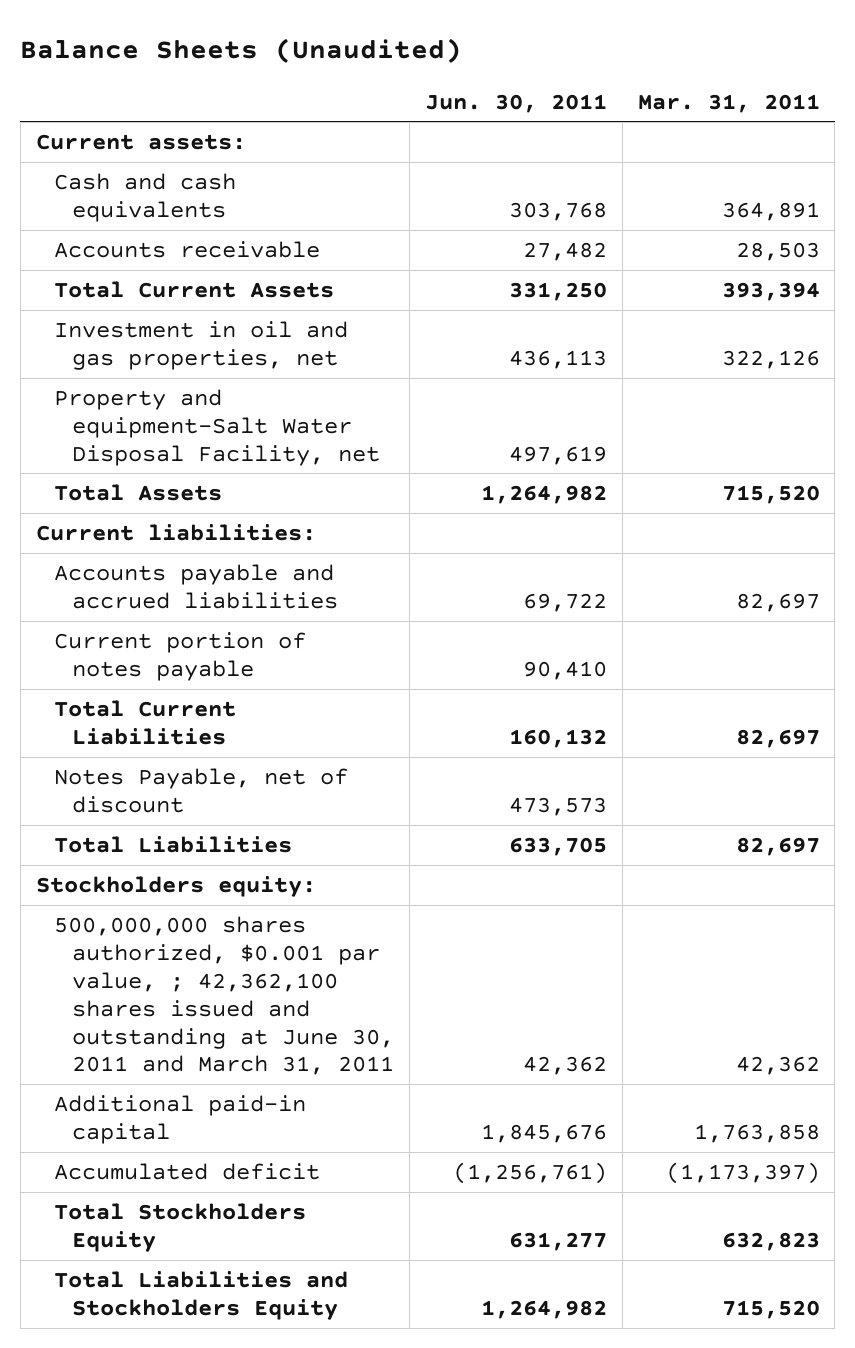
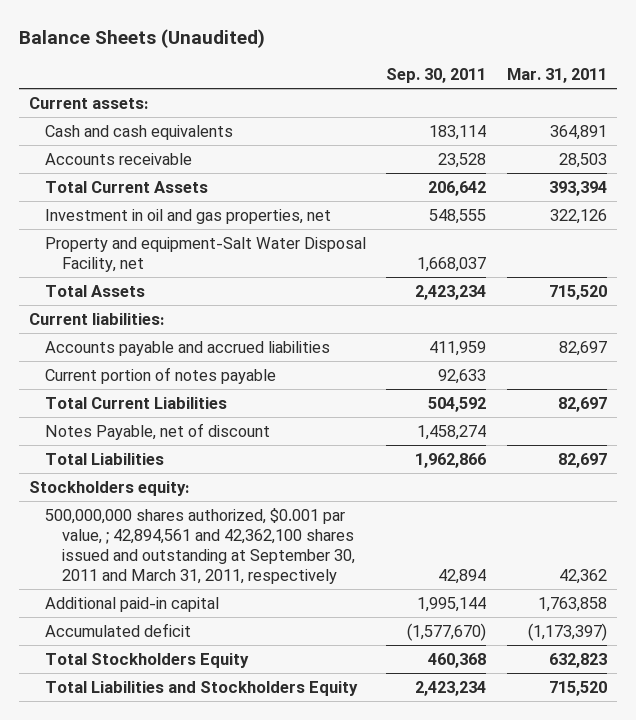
[424,93,607,113] Jun. 30, 2011 -> none
none -> [386,68,487,84] Sep. 30, 2011
[53,915,395,1076] 500,000,000 shares authorized, $0.001 par value, ; 42,362,100 shares issued and outstanding at June 30, 2011 and March 31, 2011 -> [45,507,355,585] 500,000,000 shares authorized, $0.001 par value, ; 42,894,561 and 42,362,100 shares issued and outstanding at September 30, 2011 and March 31, 2011, respectively

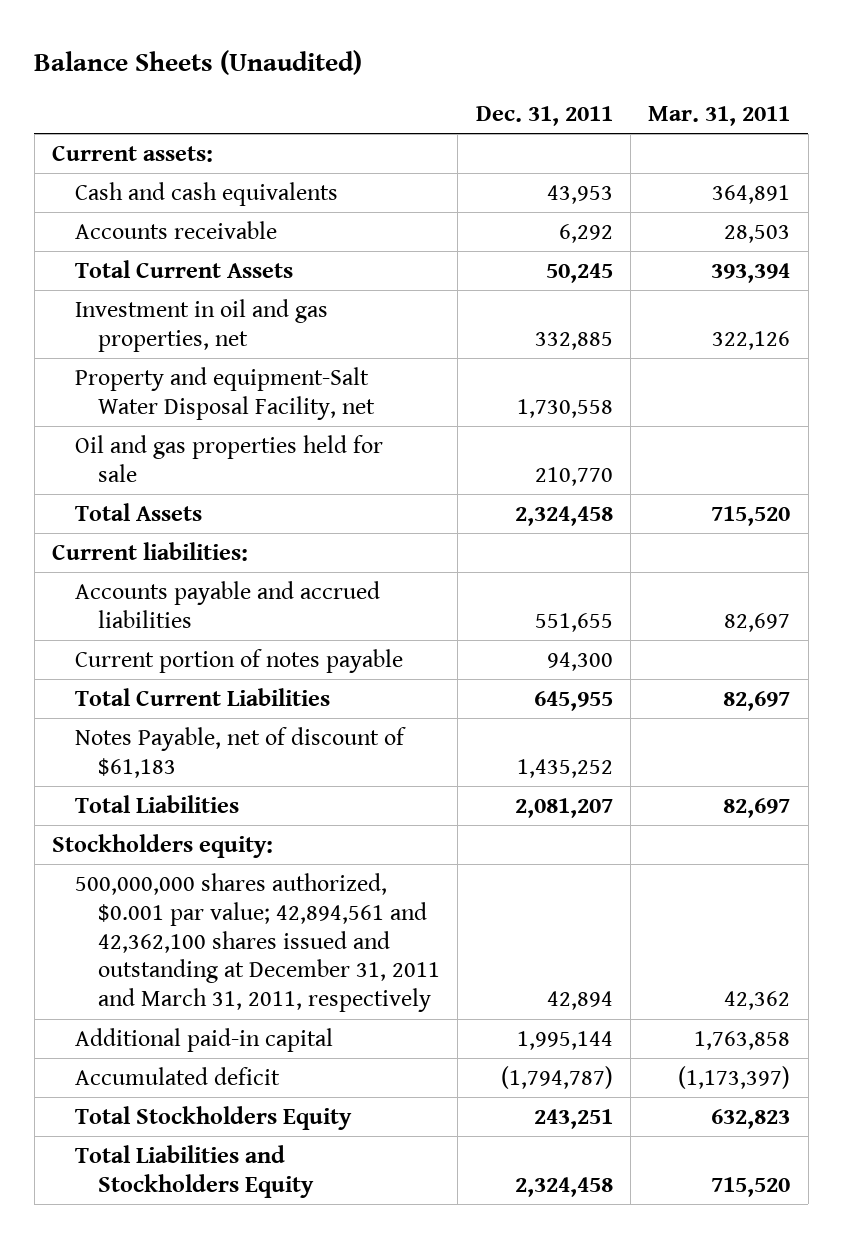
[386,68,487,84] Sep. 30, 2011 -> none
none -> [475,106,613,127] Dec. 31, 2011
none -> [74,434,383,482] Oil and gas properties held for sale
[45,422,271,440] Notes Payable, net of discount -> [74,726,406,778] Notes Payable, net of discount of $61,183
[45,507,355,585] 500,000,000 shares authorized, $0.001 par value, ; 42,894,561 and 42,362,100 shares issued and outstanding at September 30, 2011 and March 31, 2011, respectively -> [74,872,440,1013] 500,000,000 shares authorized, $0.001 par value; 42,894,561 and 42,362,100 shares issued and outstanding at December 31, 2011 and March 31, 2011, respectively

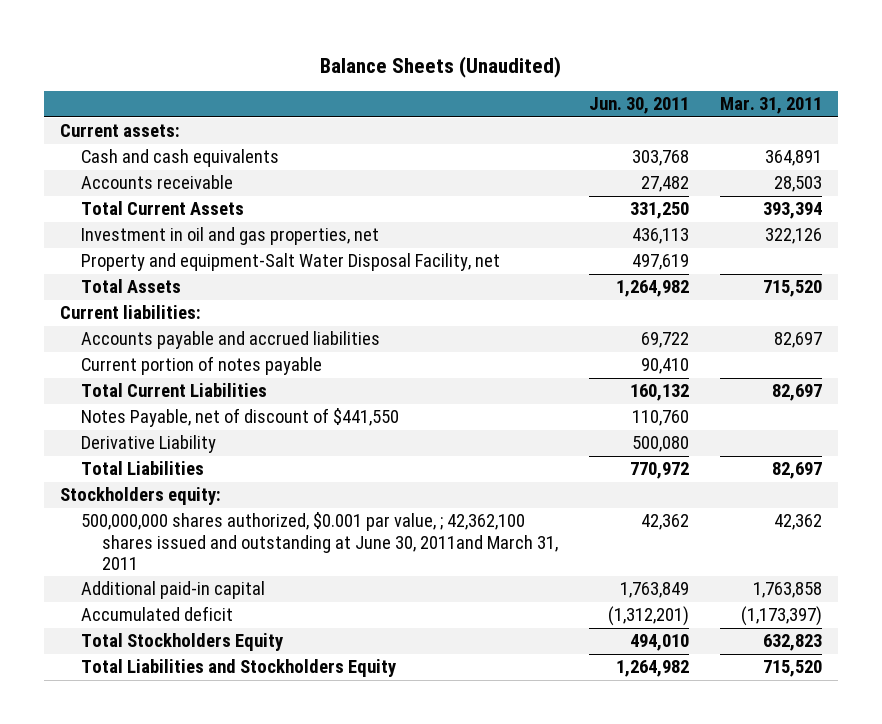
[475,106,613,127] Dec. 31, 2011 -> none
none -> [588,97,689,115] Jun. 30, 2011
[74,434,383,482] Oil and gas properties held for sale -> none
[74,726,406,778] Notes Payable, net of discount of $61,183 -> [80,408,399,428] Notes Payable, net of discount of $441,550
none -> [80,435,216,454] Derivative Liability
[74,872,440,1013] 500,000,000 shares authorized, $0.001 par value; 42,894,561 and 42,362,100 shares issued and outstanding at December 31, 2011 and March 31, 2011, respectively -> [80,512,558,570] 500,000,000 shares authorized, $0.001 par value, ; 42,362,100 shares issued and outstanding at June 30, 2011and March 31, 2011

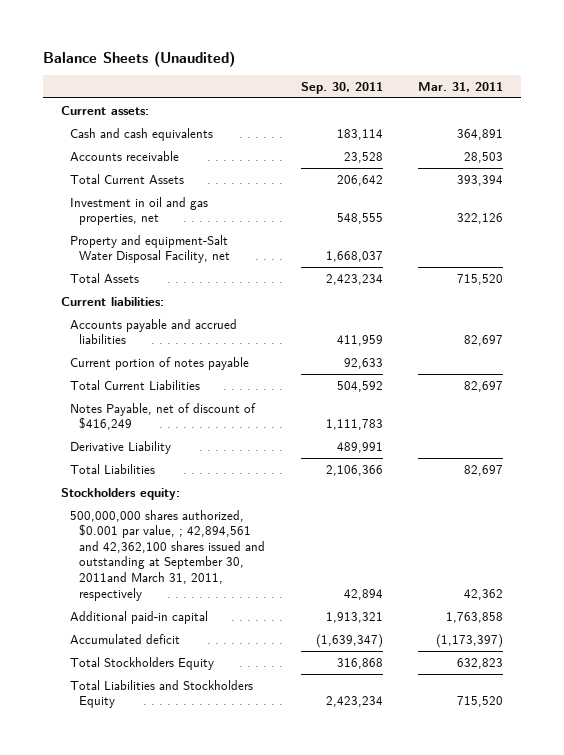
[588,97,689,115] Jun. 30, 2011 -> none
none -> [300,81,383,94] Sep. 30, 2011
[80,408,399,428] Notes Payable, net of discount of $441,550 -> [70,402,257,431] Notes Payable, net of discount of $416,249
[80,512,558,570] 500,000,000 shares authorized, $0.001 par value, ; 42,362,100 shares issued and outstanding at June 30, 2011and March 31, 2011 -> [70,509,266,601] 500,000,000 shares authorized, $0.001 par value, ; 42,894,561 and 42,362,100 shares issued and outstanding at September 30, 2011and March 31, 2011, respectively

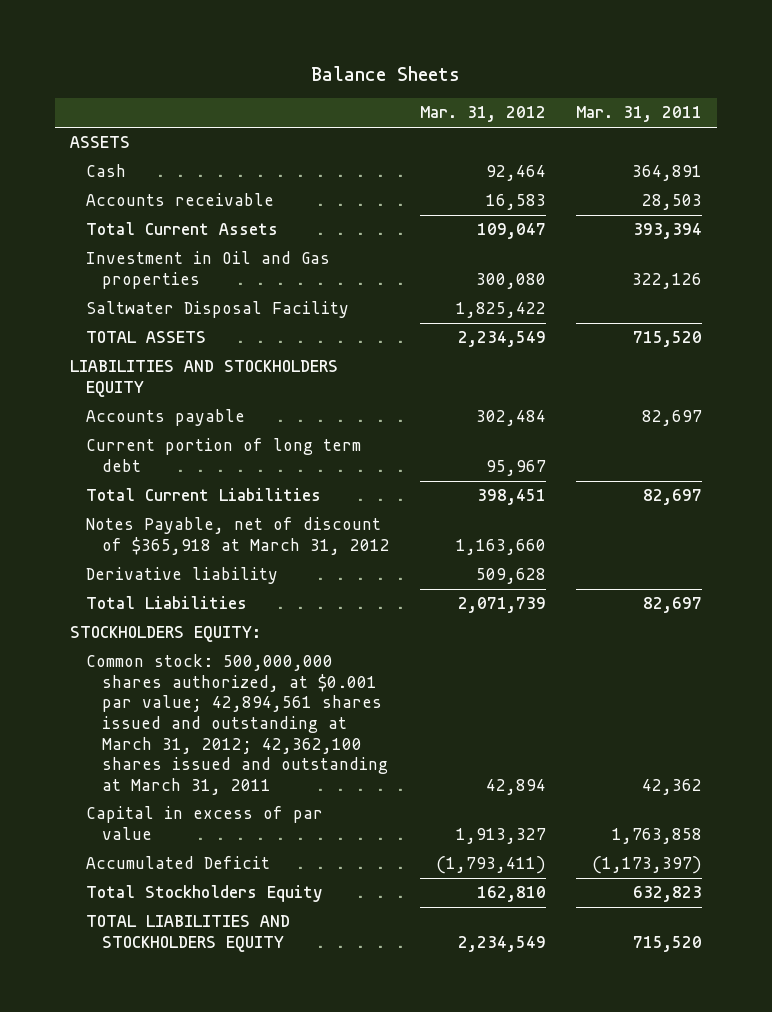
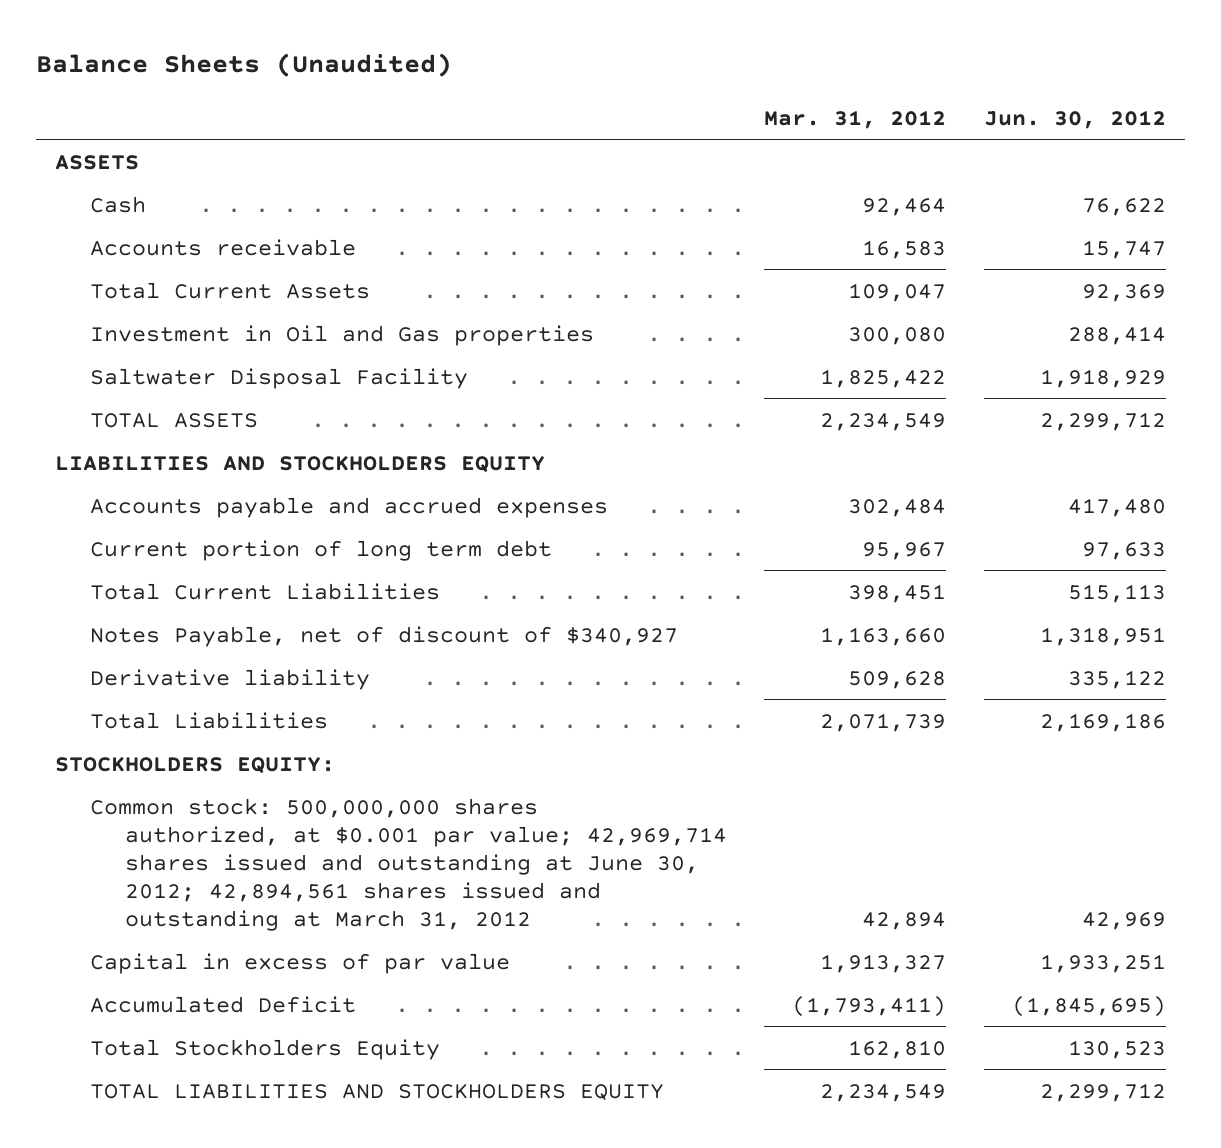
[311,66,461,82] Balance Sheets -> [35,53,452,78] Balance Sheets (Unaudited)
[576,106,703,123] Mar. 31, 2011 -> none
none -> [984,109,1167,129] Jun. 30, 2012
[86,409,246,427] Accounts payable -> [89,496,608,518] Accounts payable and accrued expenses
[86,517,391,555] Notes Payable, net of discount of $365,918 at March 31, 2012 -> [89,625,678,647] Notes Payable, net of discount of $340,927
[86,654,389,795] Common stock: 500,000,000 shares authorized, at $0.001 par value; 42,894,561 shares issued and outstanding at March 31, 2012; 42,362,100 shares issued and outstanding at March 31, 2011 -> [89,797,727,931] Common stock: 500,000,000 shares authorized, at $0.001 par value; 42,969,714 shares issued and outstanding at June 30, 2012; 42,894,561 shares issued and outstanding at March 31, 2012

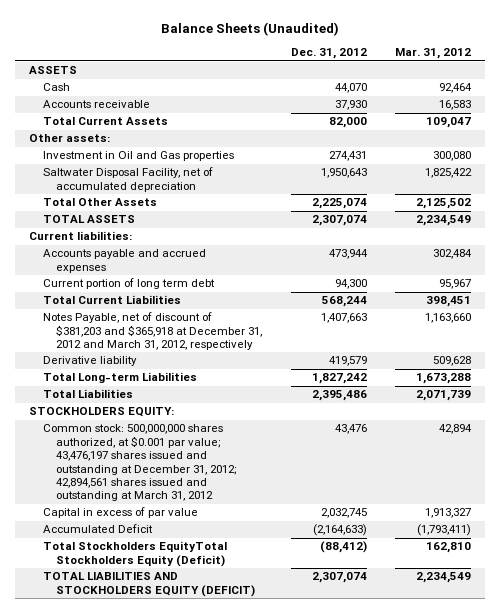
[984,109,1167,129] Jun. 30, 2012 -> none
none -> [290,48,367,60] Dec. 31, 2012
none -> [29,134,111,143] Other assets:
[89,367,468,389] Saltwater Disposal Facility -> [42,167,213,192] Saltwater Disposal Facility, net of accumulated depreciation
none -> [42,198,157,207] Total Other Assets
[54,454,545,473] LIABILITIES AND STOCKHOLDERS EQUITY -> none
none -> [29,231,133,241] Current liabilities:
[89,625,678,647] Notes Payable, net of discount of $340,927 -> [42,312,263,351] Notes Payable, net of discount of $381,203 and $365,918 at December 31, 2012 and March 31, 2012, respectively
none -> [42,372,197,384] Total Long-term Liabilities
[89,797,727,931] Common stock: 500,000,000 shares authorized, at $0.001 par value; 42,969,714 shares issued and outstanding at June 30, 2012; 42,894,561 shares issued and outstanding at March 31, 2012 -> [42,424,237,502] Common stock: 500,000,000 shares authorized, at $0.001 par value; 43,476,197 shares issued and outstanding at December 31, 2012; 42,894,561 shares issued and outstanding at March 31, 2012
[89,1038,440,1060] Total Stockholders Equity -> [42,541,227,567] Total Stockholders EquityTotal Stockholders Equity (Deficit)
[89,1083,664,1101] TOTAL LIABILITIES AND STOCKHOLDERS EQUITY -> [42,572,256,597] TOTAL LIABILITIES AND STOCKHOLDERS EQUITY (DEFICIT)

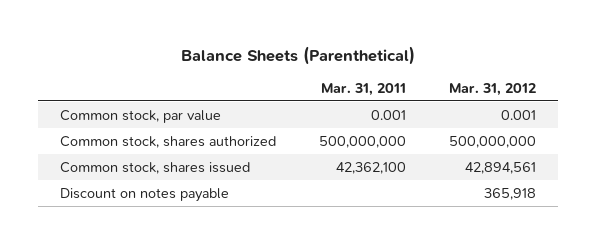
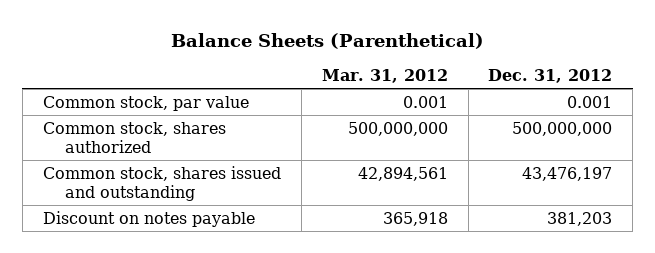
[321,83,407,97] Mar. 31, 2011 -> none
none -> [488,69,613,84] Dec. 31, 2012
[59,161,250,174] Common stock, shares issued -> [42,165,281,201] Common stock, shares issued and outstanding

